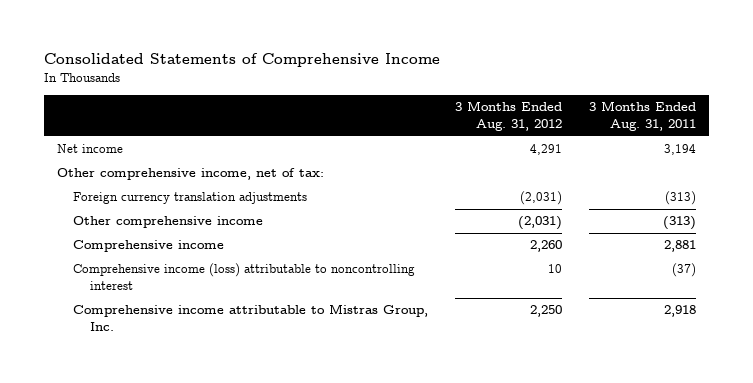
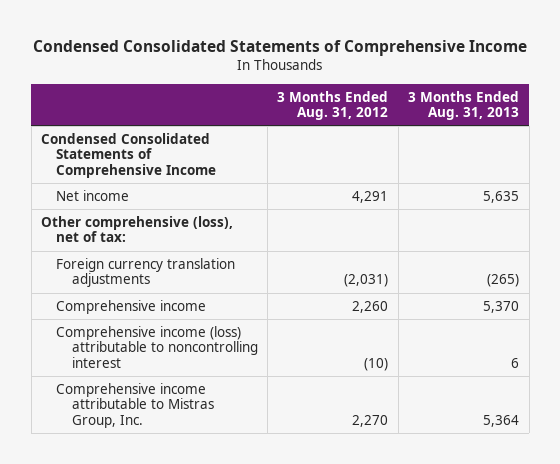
[43,53,440,68] Consolidated Statements of Comprehensive Income -> [33,40,528,57] Condensed Consolidated Statements of Comprehensive Income
[588,101,696,132] 3 Months Ended Aug. 31, 2011 -> none
none -> [408,90,520,121] 3 Months Ended Aug. 31, 2013
none -> [41,132,217,179] Condensed Consolidated Statements of Comprehensive Income
[57,168,325,181] Other comprehensive income, net of tax: -> [41,215,234,243] Other comprehensive (loss), net of tax:
[73,216,264,229] Other comprehensive income -> none
[548,264,563,274] 10 -> [364,358,389,372] (10)
[530,305,563,318] 2,250 -> [352,415,389,428] 2,270

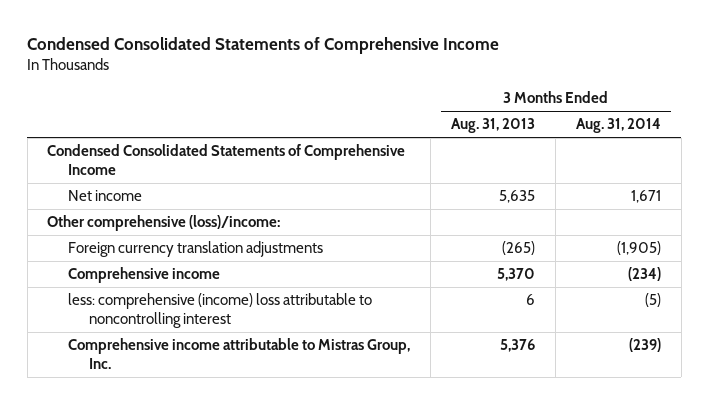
[277,90,389,121] 3 Months Ended Aug. 31, 2012 -> none
none -> [575,118,661,134] Aug. 31, 2014
[41,215,234,243] Other comprehensive (loss), net of tax: -> [47,215,281,232] Other comprehensive (loss)/income:
[56,325,258,369] Comprehensive income (loss) attributable to noncontrolling interest -> [68,293,373,329] less: comprehensive (income) loss attributable to noncontrolling interest
[483,415,520,428] 5,364 -> [500,339,536,353] 5,376

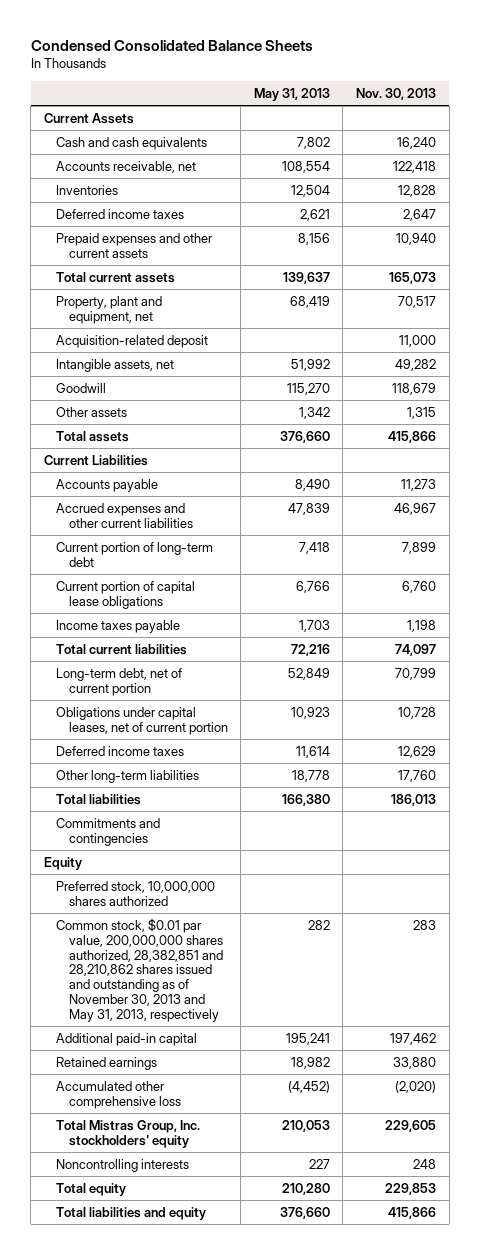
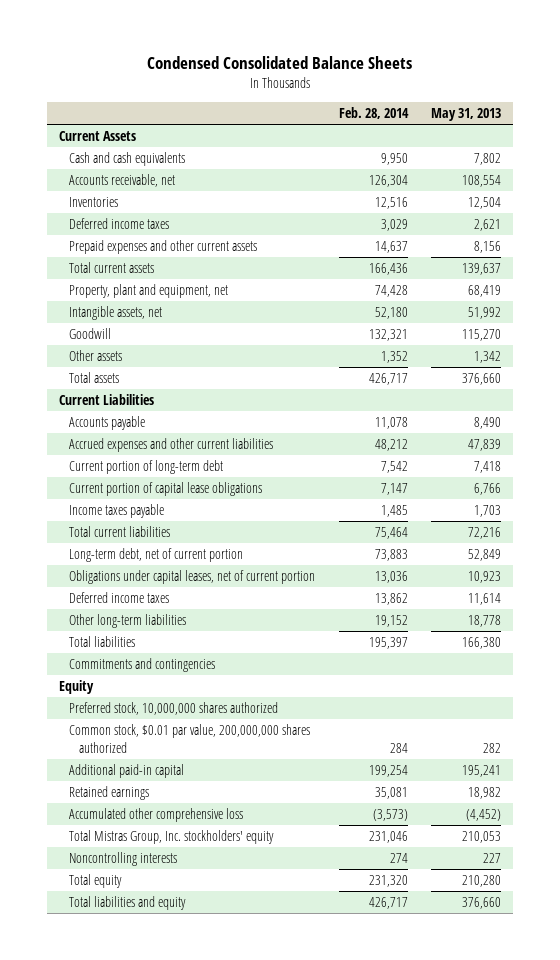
[355,87,436,100] Nov. 30, 2013 -> none
none -> [338,107,409,120] Feb. 28, 2014
[56,334,209,348] Acquisition-related deposit -> none
[56,917,223,1022] Common stock, $0.01 par value, 200,000,000 shares authorized, 28,382,851 and 28,210,862 shares issued and outstanding as of November 30, 2013 and May 31, 2013, respectively -> [68,724,310,754] Common stock, $0.01 par value, 200,000,000 shares authorized

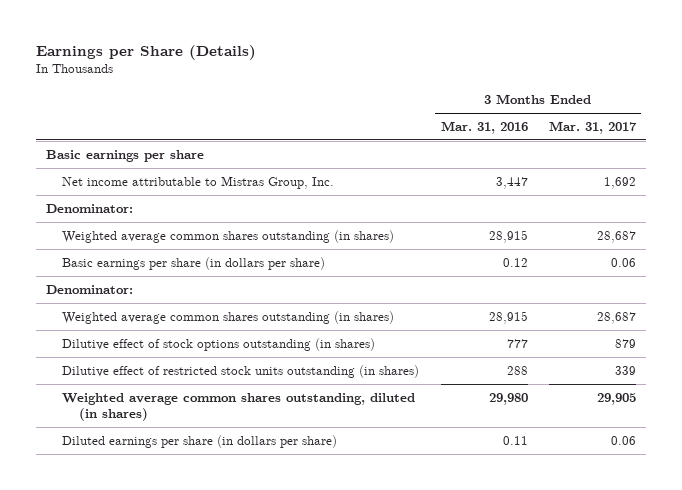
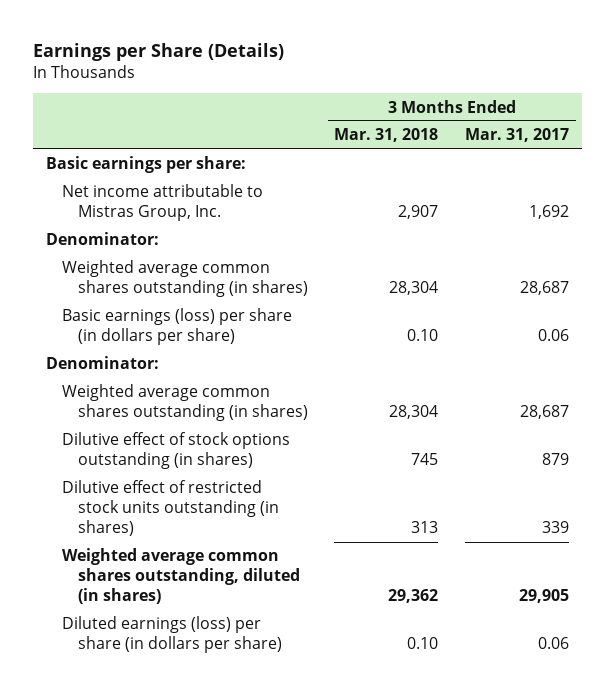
[440,120,528,134] Mar. 31, 2016 -> none
none -> [334,128,439,143] Mar. 31, 2018
[46,149,205,162] Basic earnings per share -> [46,156,247,174] Basic earnings per share:
[62,256,326,270] Basic earnings per share (in dollars per share) -> [62,308,293,346] Basic earnings (loss) per share (in dollars per share)
[62,434,338,448] Diluted earnings per share (in dollars per share) -> [62,616,282,654] Diluted earnings (loss) per share (in dollars per share)

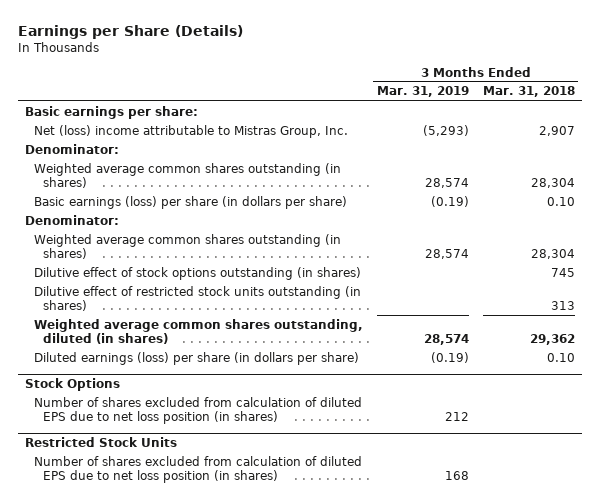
[465,128,570,143] Mar. 31, 2017 -> none
none -> [376,86,469,98] Mar. 31, 2019
[62,184,264,222] Net income attributable to Mistras Group, Inc. -> [33,124,348,138] Net (loss) income attributable to Mistras Group, Inc.
none -> [25,377,121,391] Stock Options
none -> [33,396,362,424] Number of shares excluded from calculation of diluted EPS due to net loss position (in shares)
none -> [25,436,178,447] Restricted Stock Units
none -> [33,455,362,483] Number of shares excluded from calculation of diluted EPS due to net loss position (in shares)

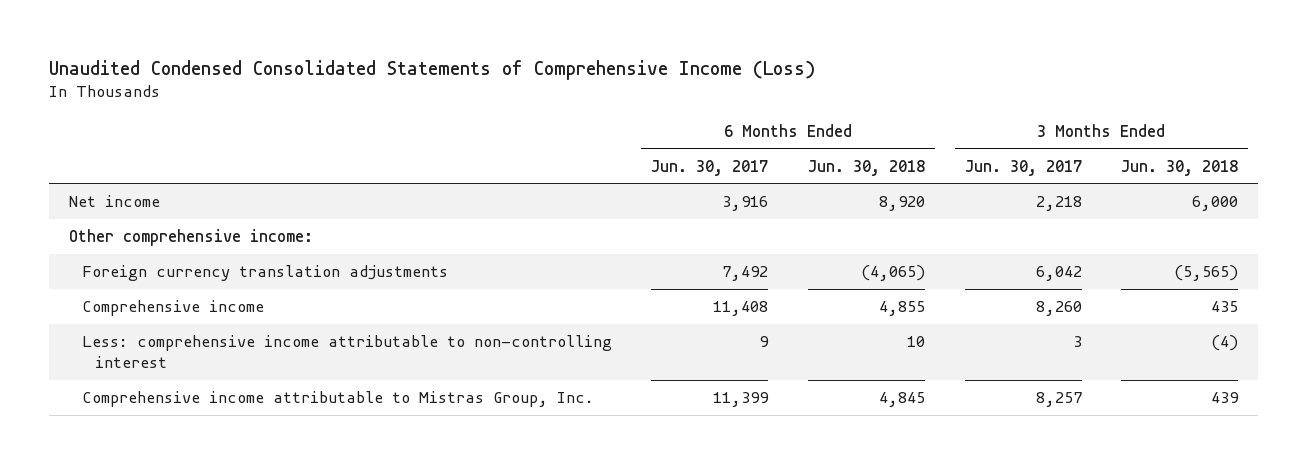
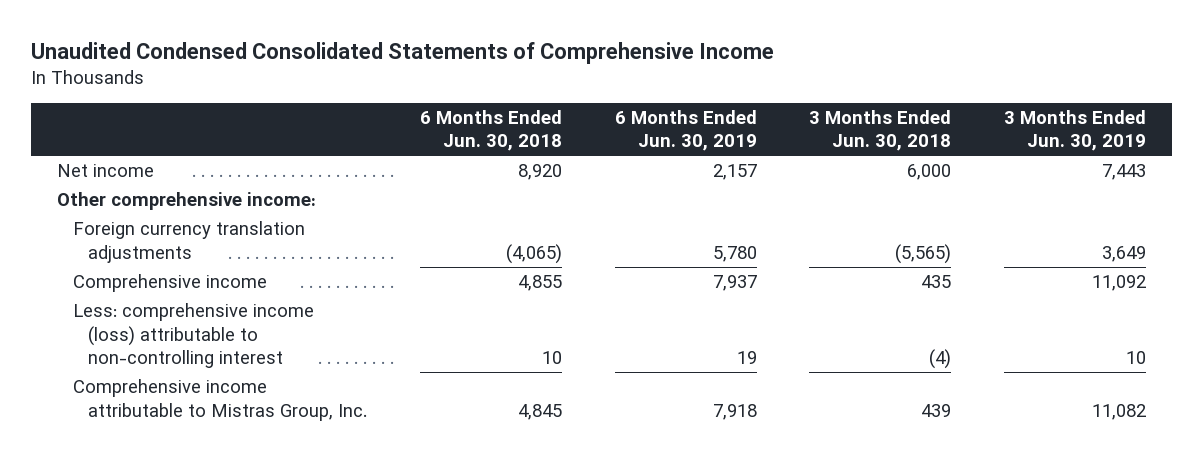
[48,59,815,80] Unaudited Condensed Consolidated Statements of Comprehensive Income (Loss) -> [30,42,774,65] Unaudited Condensed Consolidated Statements of Comprehensive Income
[651,159,769,176] Jun. 30, 2017 -> none
[964,159,1082,176] Jun. 30, 2017 -> none
none -> [614,109,757,152] 6 Months Ended Jun. 30, 2019
none -> [1003,109,1146,152] 3 Months Ended Jun. 30, 2019
[81,335,612,369] Less: comprehensive income attributable to non-controlling interest -> [72,303,314,369] Less: comprehensive income (loss) attributable to non-controlling interest

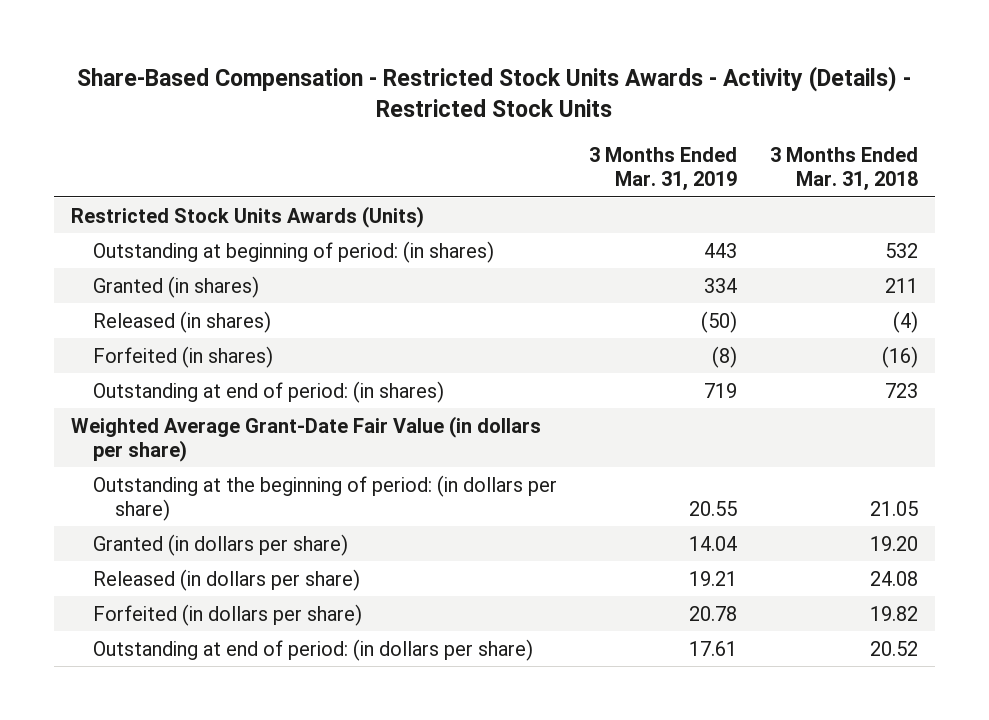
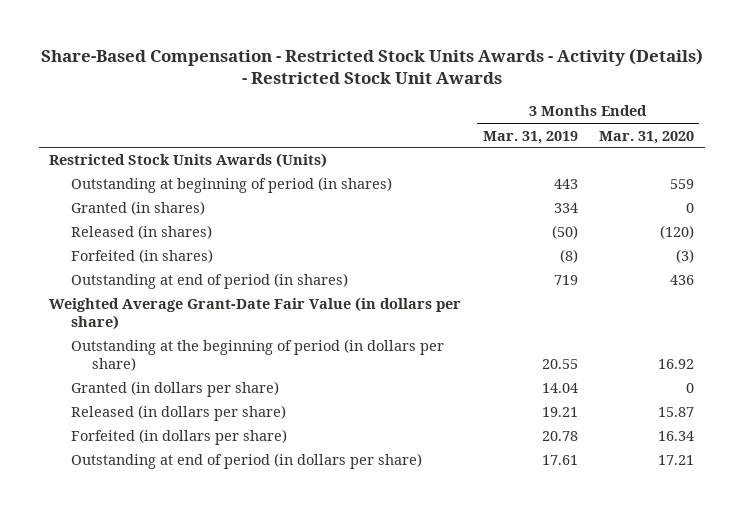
[77,65,912,118] Share-Based Compensation - Restricted Stock Units Awards - Activity (Details) - Restricted Stock Units -> [40,47,703,85] Share-Based Compensation - Restricted Stock Units Awards - Activity (Details) - Restricted Stock Unit Awards
[770,146,919,192] 3 Months Ended Mar. 31, 2018 -> none
none -> [599,130,695,144] Mar. 31, 2020
[92,240,494,263] Outstanding at beginning of period: (in shares) -> [70,177,392,194] Outstanding at beginning of period (in shares)
[92,380,444,403] Outstanding at end of period: (in shares) -> [70,273,348,290] Outstanding at end of period (in shares)
[92,474,557,522] Outstanding at the beginning of period: (in dollars per share) -> [70,339,444,371] Outstanding at the beginning of period (in dollars per share)
[92,638,533,661] Outstanding at end of period: (in dollars per share) -> [70,453,422,470] Outstanding at end of period (in dollars per share)

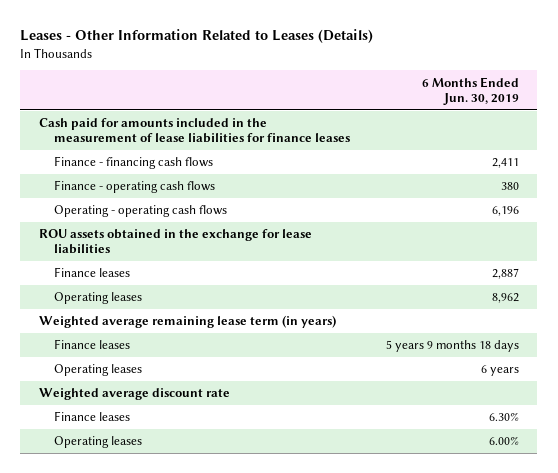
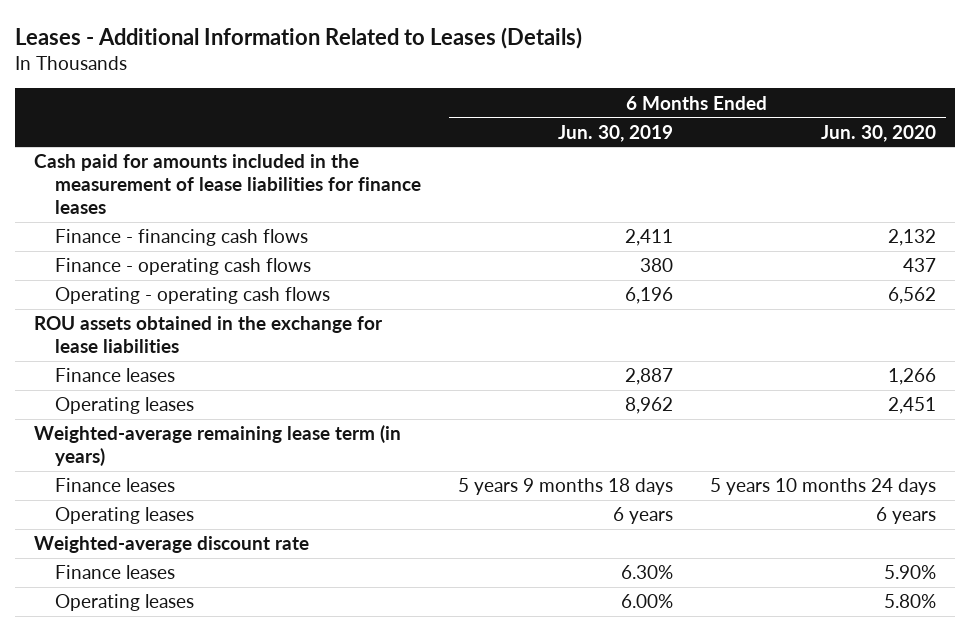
[20,29,374,44] Leases - Other Information Related to Leases (Details) -> [15,26,583,49] Leases - Additional Information Related to Leases (Details)
none -> [821,124,937,142] Jun. 30, 2020
[38,315,336,329] Weighted average remaining lease term (in years) -> [34,425,402,467] Weighted-average remaining lease term (in years)
[38,388,230,401] Weighted average discount rate -> [34,536,310,554] Weighted-average discount rate

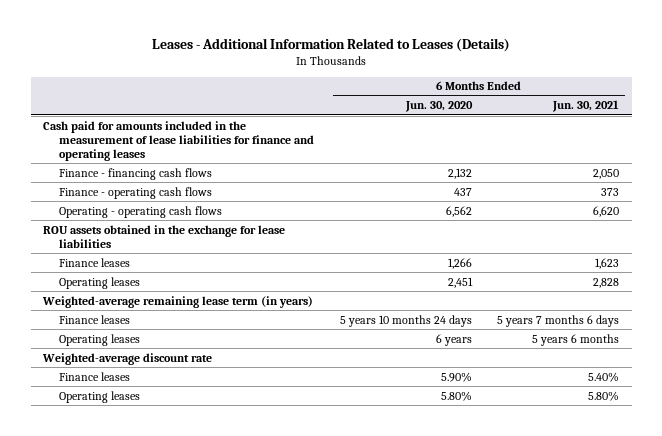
[558,124,674,142] Jun. 30, 2019 -> none
none -> [551,100,619,113] Jun. 30, 2021
[34,154,421,214] Cash paid for amounts included in the measurement of lease liabilities for finance leases -> [43,120,315,161] Cash paid for amounts included in the measurement of lease liabilities for finance and operating leases

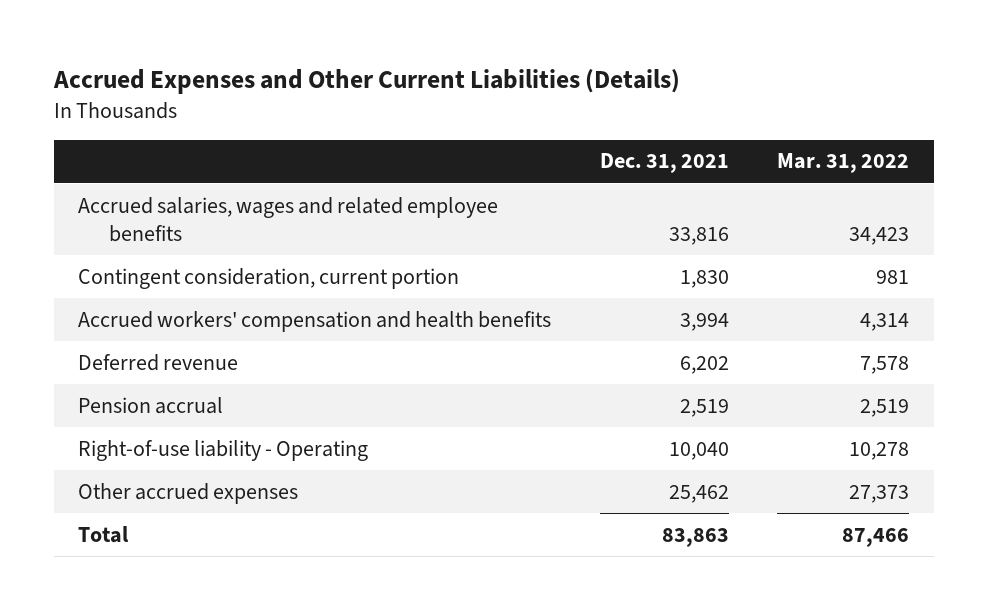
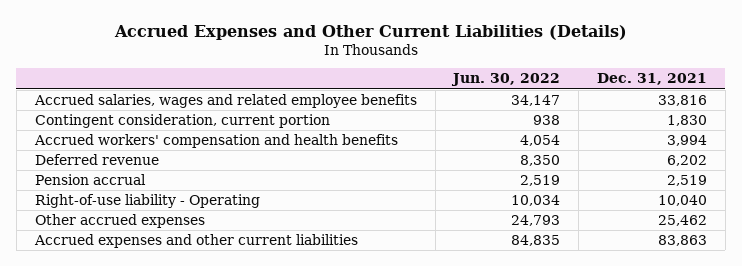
[777,153,910,174] Mar. 31, 2022 -> none
none -> [451,73,561,87] Jun. 30, 2022
[78,525,130,543] Total -> [33,233,358,248] Accrued expenses and other current liabilities

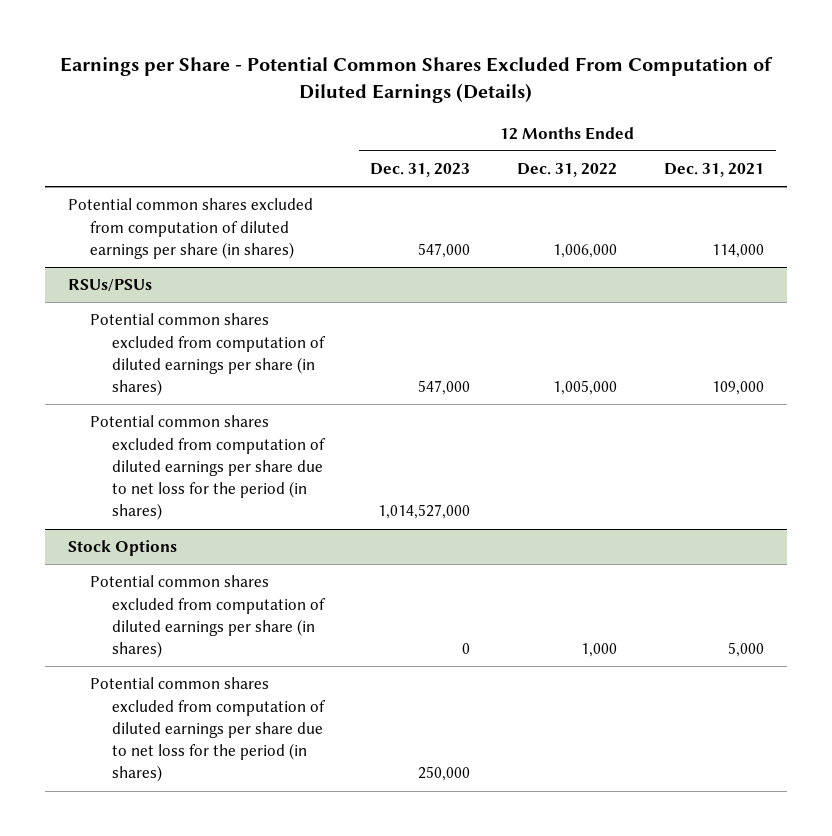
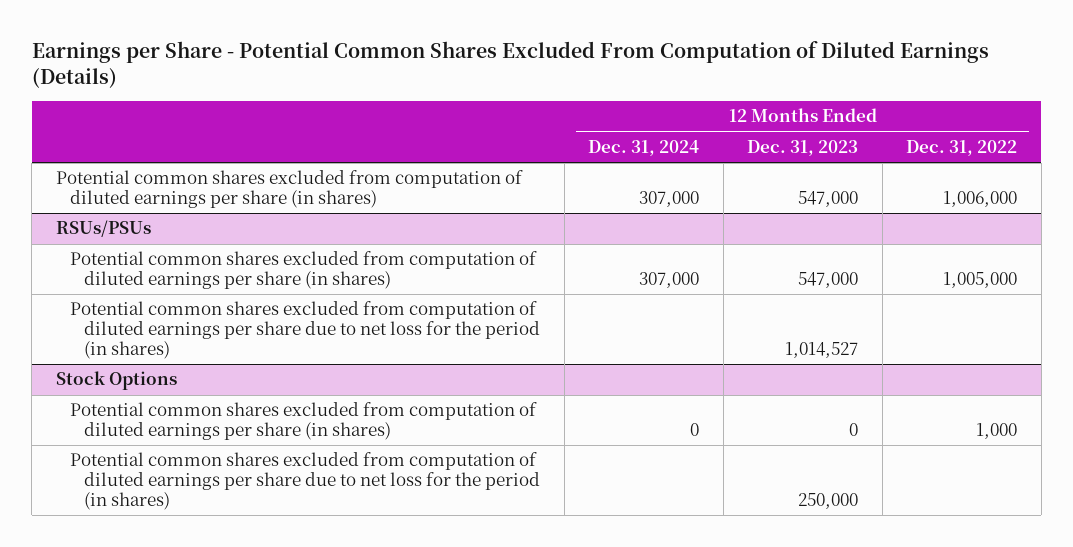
[663,163,764,178] Dec. 31, 2021 -> none
none -> [588,139,700,156] Dec. 31, 2024
[378,504,471,520] 1,014,527,000 -> [785,341,859,358] 1,014,527

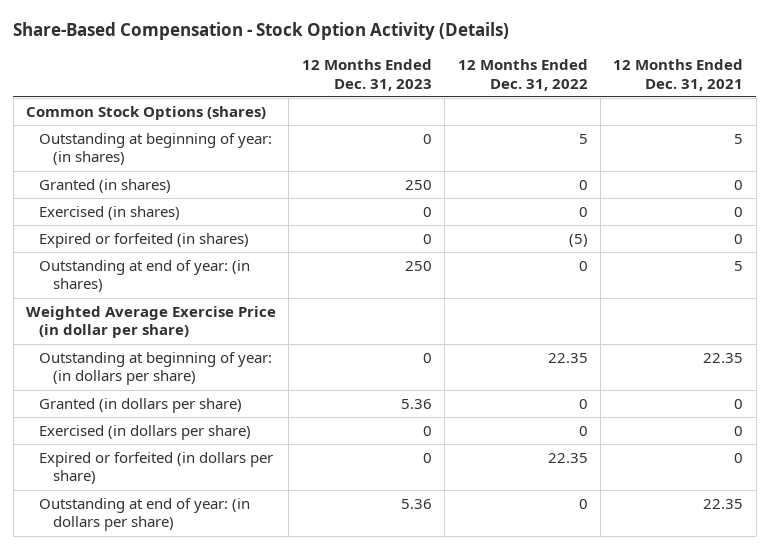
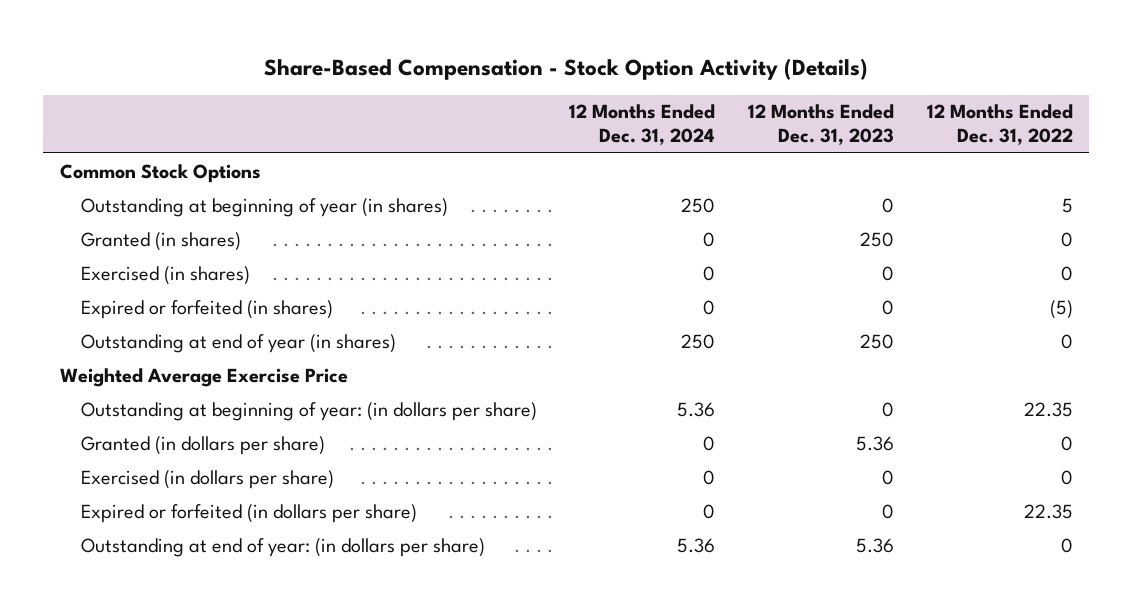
[613,59,744,91] 12 Months Ended Dec. 31, 2021 -> none
none -> [569,104,716,146] 12 Months Ended Dec. 31, 2024
[25,106,266,121] Common Stock Options (shares) -> [59,163,261,183] Common Stock Options
[39,133,273,166] Outstanding at beginning of year: (in shares) -> [80,197,448,217] Outstanding at beginning of year (in shares)
[39,260,251,293] Outstanding at end of year: (in shares) -> [80,333,396,353] Outstanding at end of year (in shares)
[25,306,276,339] Weighted Average Exercise Price (in dollar per share) -> [59,367,348,387] Weighted Average Exercise Price

